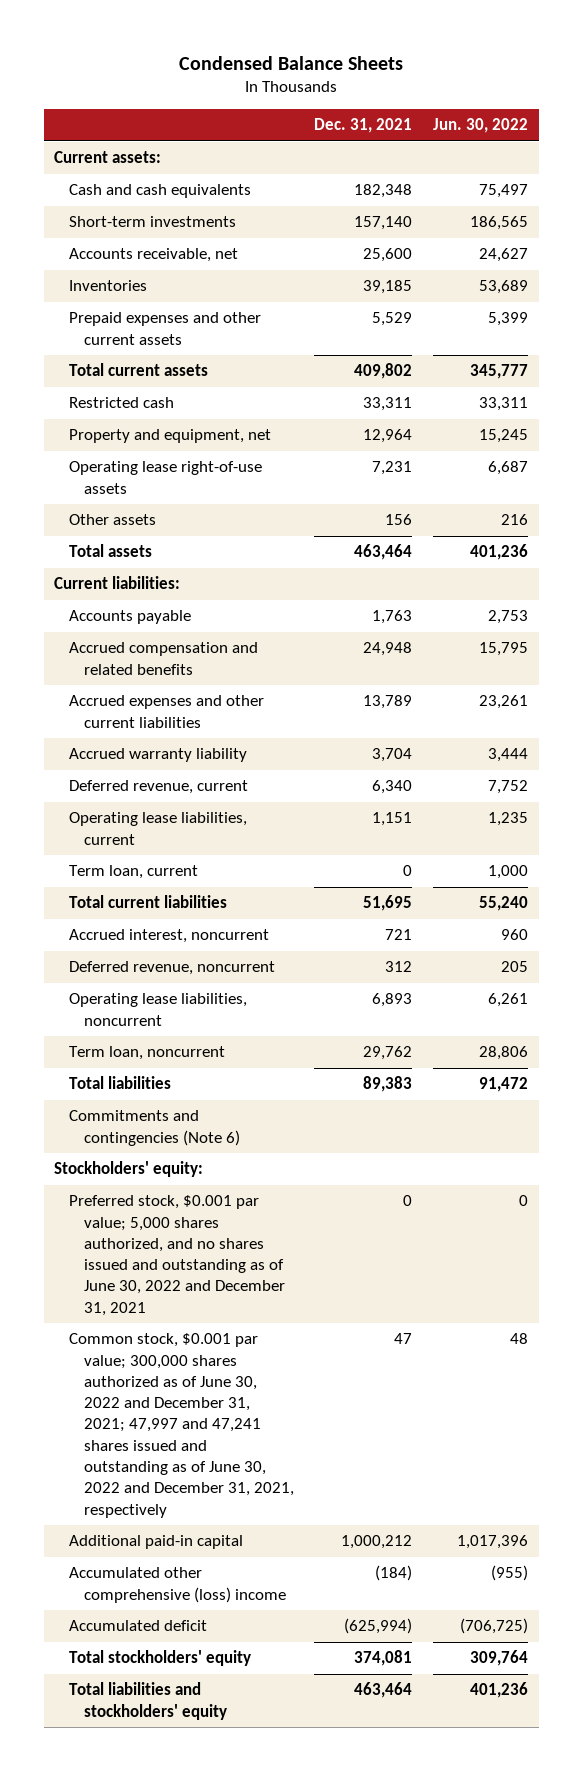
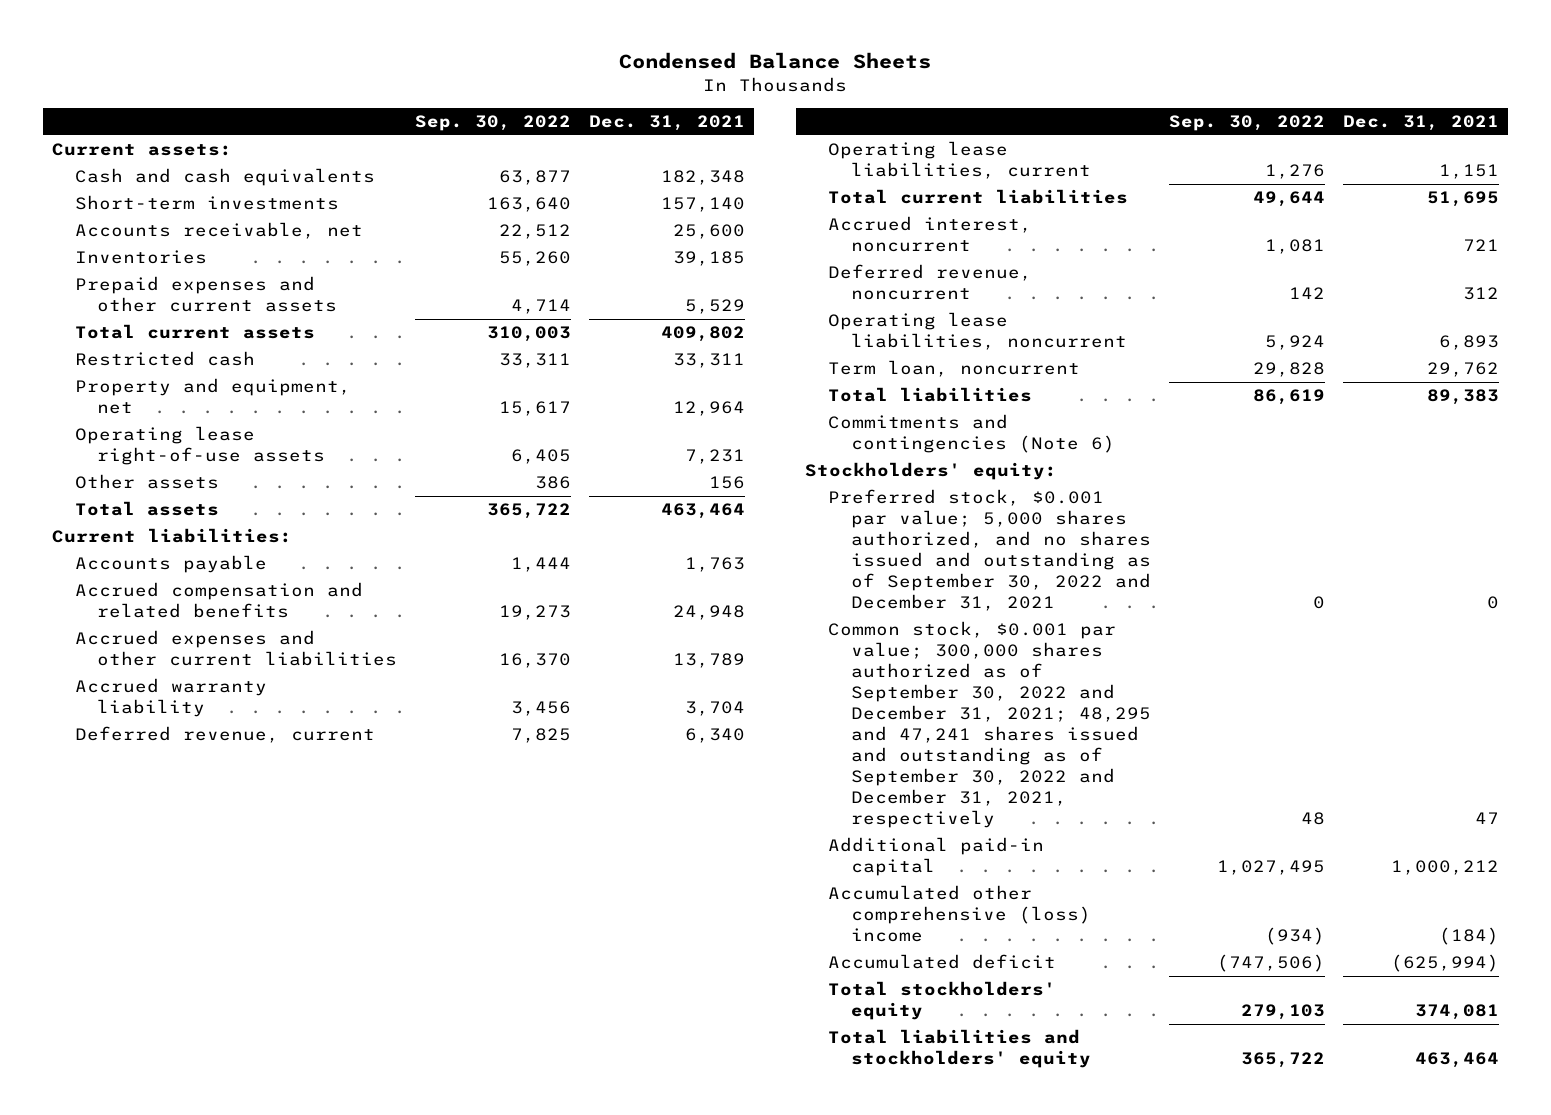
[433,118,529,134] Jun. 30, 2022 -> none
none -> [415,115,572,132] Sep. 30, 2022
[68,865,198,880] Term loan, current -> none
[68,1195,285,1316] Preferred stock, $0.001 par value; 5,000 shares authorized, and no shares issued and outstanding as of June 30, 2022 and December 31, 2021 -> [828,489,1152,612] Preferred stock, $0.001 par value; 5,000 shares authorized, and no shares issued and outstanding as of September 30, 2022 and December 31, 2021
[68,1333,294,1518] Common stock, $0.001 par value; 300,000 shares authorized as of June 30, 2022 and December 31, 2021; 47,997 and 47,241 shares issued and outstanding as of June 30, 2022 and December 31, 2021, respectively -> [828,621,1152,828] Common stock, $0.001 par value; 300,000 shares authorized as of September 30, 2022 and December 31, 2021; 48,295 and 47,241 shares issued and outstanding as of September 30, 2022 and December 31, 2021, respectively

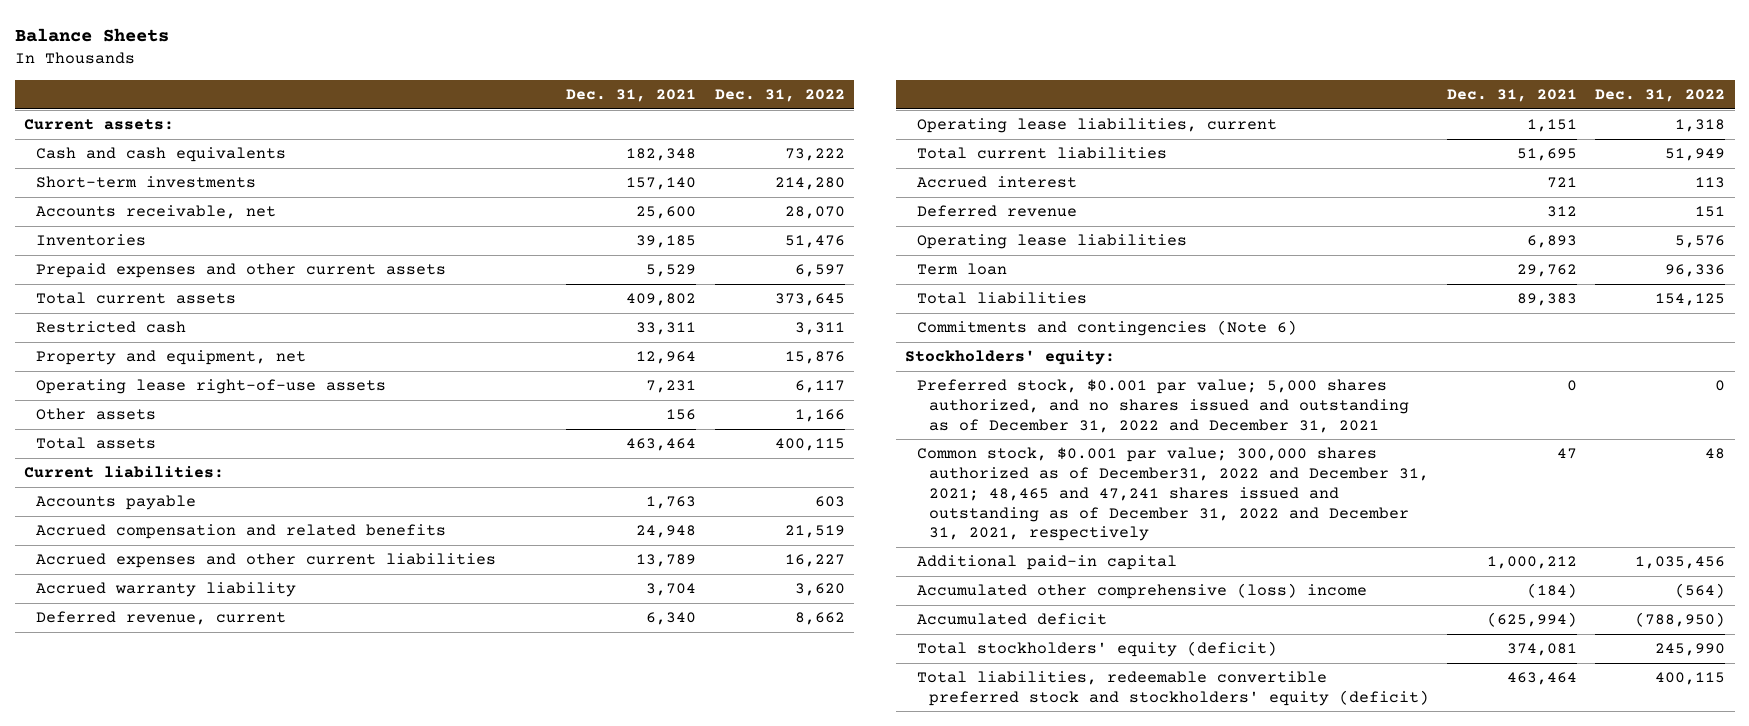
[619,52,932,70] Condensed Balance Sheets -> [14,27,169,42] Balance Sheets
[415,115,572,132] Sep. 30, 2022 -> none
none -> [714,89,845,103] Dec. 31, 2022
[828,216,1033,253] Accrued interest, noncurrent -> [916,176,1077,189] Accrued interest
[828,264,1033,301] Deferred revenue, noncurrent -> [916,205,1077,218] Deferred revenue
[828,312,1128,351] Operating lease liabilities, noncurrent -> [916,234,1187,250] Operating lease liabilities
[828,360,1081,378] Term loan, noncurrent -> [916,263,1007,276] Term loan
[828,489,1152,612] Preferred stock, $0.001 par value; 5,000 shares authorized, and no shares issued and outstanding as of September 30, 2022 and December 31, 2021 -> [916,379,1409,433] Preferred stock, $0.001 par value; 5,000 shares authorized, and no shares issued and outstanding as of December 31, 2022 and December 31, 2021
[828,621,1152,828] Common stock, $0.001 par value; 300,000 shares authorized as of September 30, 2022 and December 31, 2021; 48,295 and 47,241 shares issued and outstanding as of September 30, 2022 and December 31, 2021, respectively -> [916,447,1429,542] Common stock, $0.001 par value; 300,000 shares authorized as of December31, 2022 and December 31, 2021; 48,465 and 47,241 shares issued and outstanding as of December 31, 2022 and December 31, 2021, respectively
[828,981,1057,1021] Total stockholders' equity -> [916,641,1277,658] Total stockholders' equity (deficit)
[828,1029,1092,1069] Total liabilities and stockholders' equity -> [916,671,1429,706] Total liabilities, redeemable convertible preferred stock and stockholders' equity (deficit)

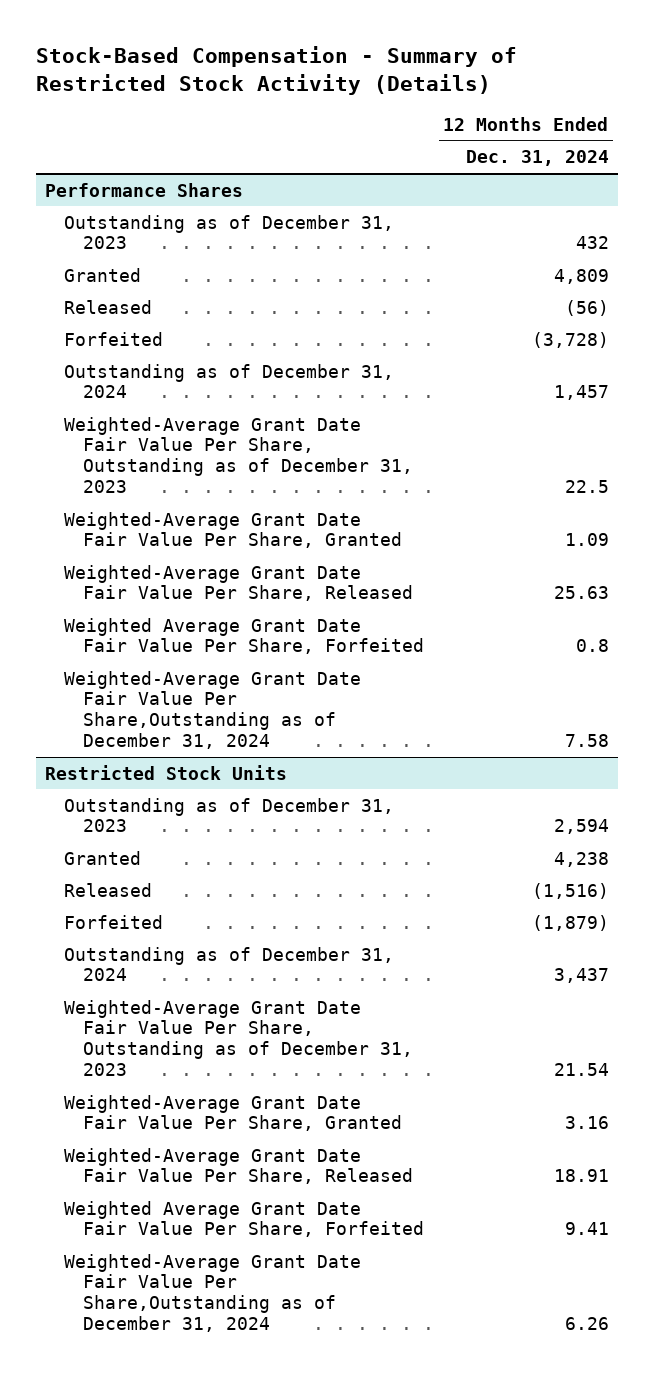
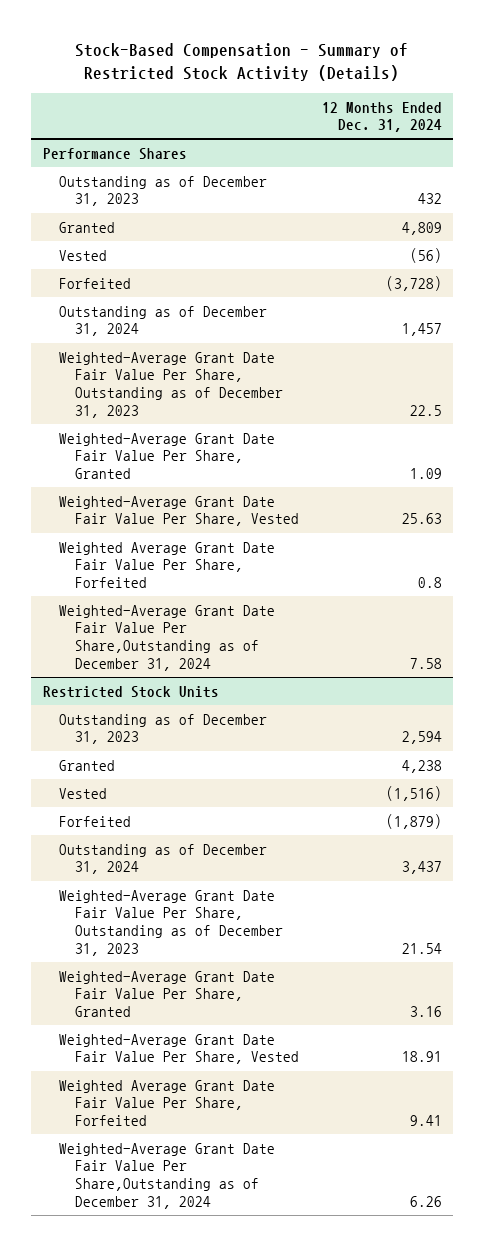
[64,299,153,314] Released -> [58,249,107,261] Vested
[64,564,414,602] Weighted-Average Grant Date Fair Value Per Share, Released -> [58,495,299,527] Weighted-Average Grant Date Fair Value Per Share, Vested
[64,882,153,897] Released -> [58,787,107,799] Vested
[64,1147,414,1185] Weighted-Average Grant Date Fair Value Per Share, Released -> [58,1033,299,1065] Weighted-Average Grant Date Fair Value Per Share, Vested

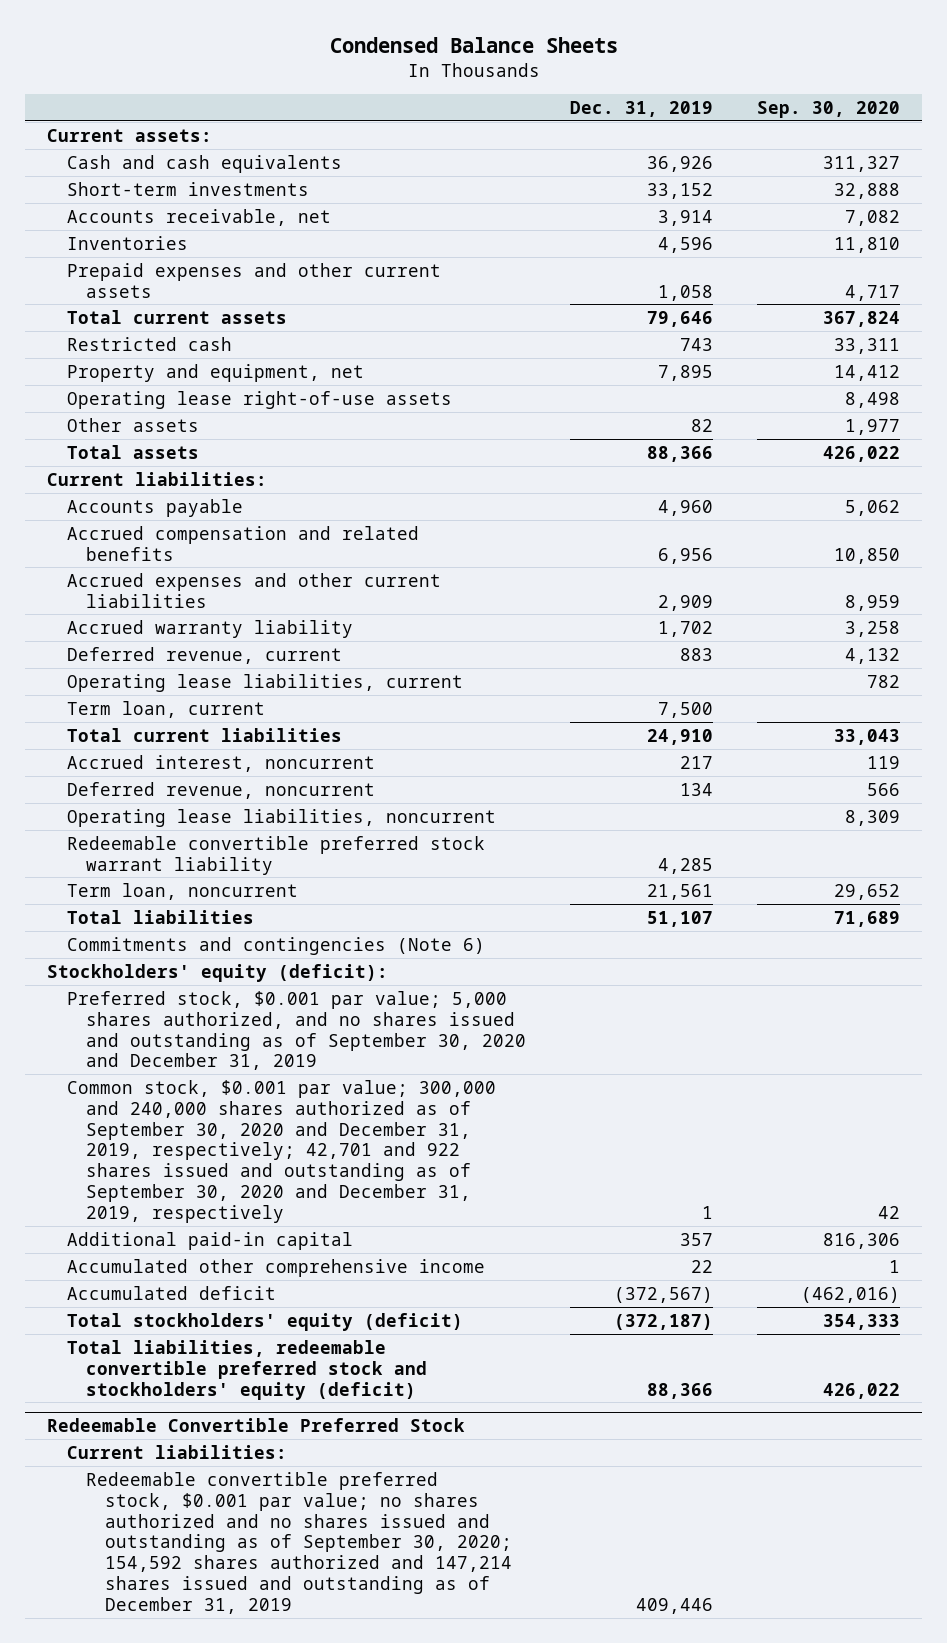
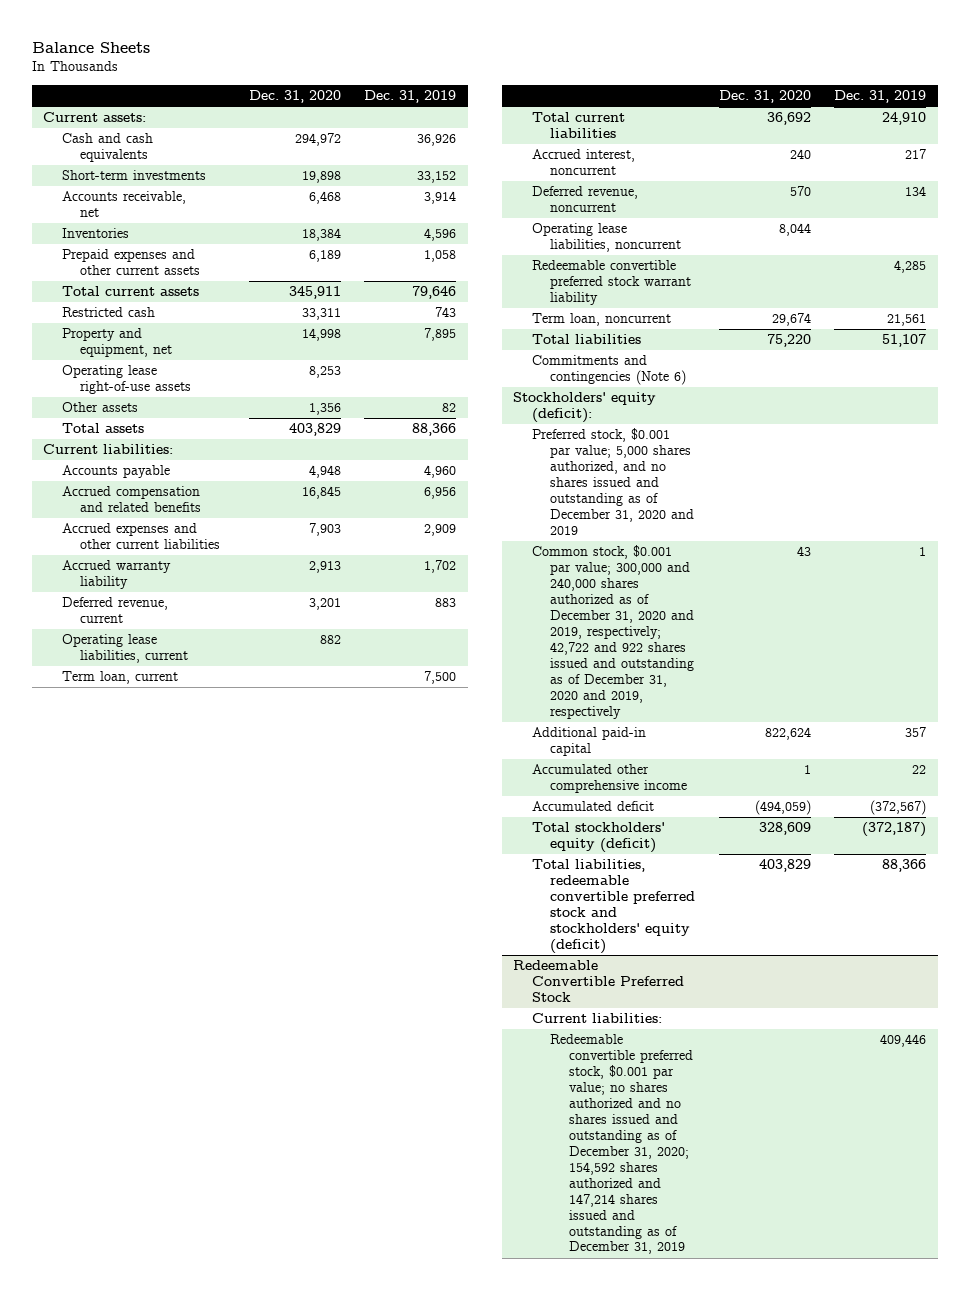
[329,36,618,53] Condensed Balance Sheets -> [31,41,150,53] Balance Sheets
[757,100,901,118] Sep. 30, 2020 -> none
none -> [248,90,341,104] Dec. 31, 2020
[66,990,526,1071] Preferred stock, $0.001 par value; 5,000 shares authorized, and no shares issued and outstanding as of September 30, 2020 and December 31, 2019 -> [531,428,695,535] Preferred stock, $0.001 par value; 5,000 shares authorized, and no shares issued and outstanding as of December 31, 2020 and 2019
[66,1079,496,1224] Common stock, $0.001 par value; 300,000 and 240,000 shares authorized as of September 30, 2020 and December 31, 2019, respectively; 42,701 and 922 shares issued and outstanding as of September 30, 2020 and December 31, 2019, respectively -> [531,545,695,719] Common stock, $0.001 par value; 300,000 and 240,000 shares authorized as of December 31, 2020 and 2019, respectively; 42,722 and 922 shares issued and outstanding as of December 31, 2020 and 2019, respectively
[85,1471,513,1615] Redeemable convertible preferred stock, $0.001 par value; no shares authorized and no shares issued and outstanding as of September 30, 2020; 154,592 shares authorized and 147,214 shares issued and outstanding as of December 31, 2019 -> [550,1034,693,1255] Redeemable convertible preferred stock, $0.001 par value; no shares authorized and no shares issued and outstanding as of December 31, 2020; 154,592 shares authorized and 147,214 shares issued and outstanding as of December 31, 2019

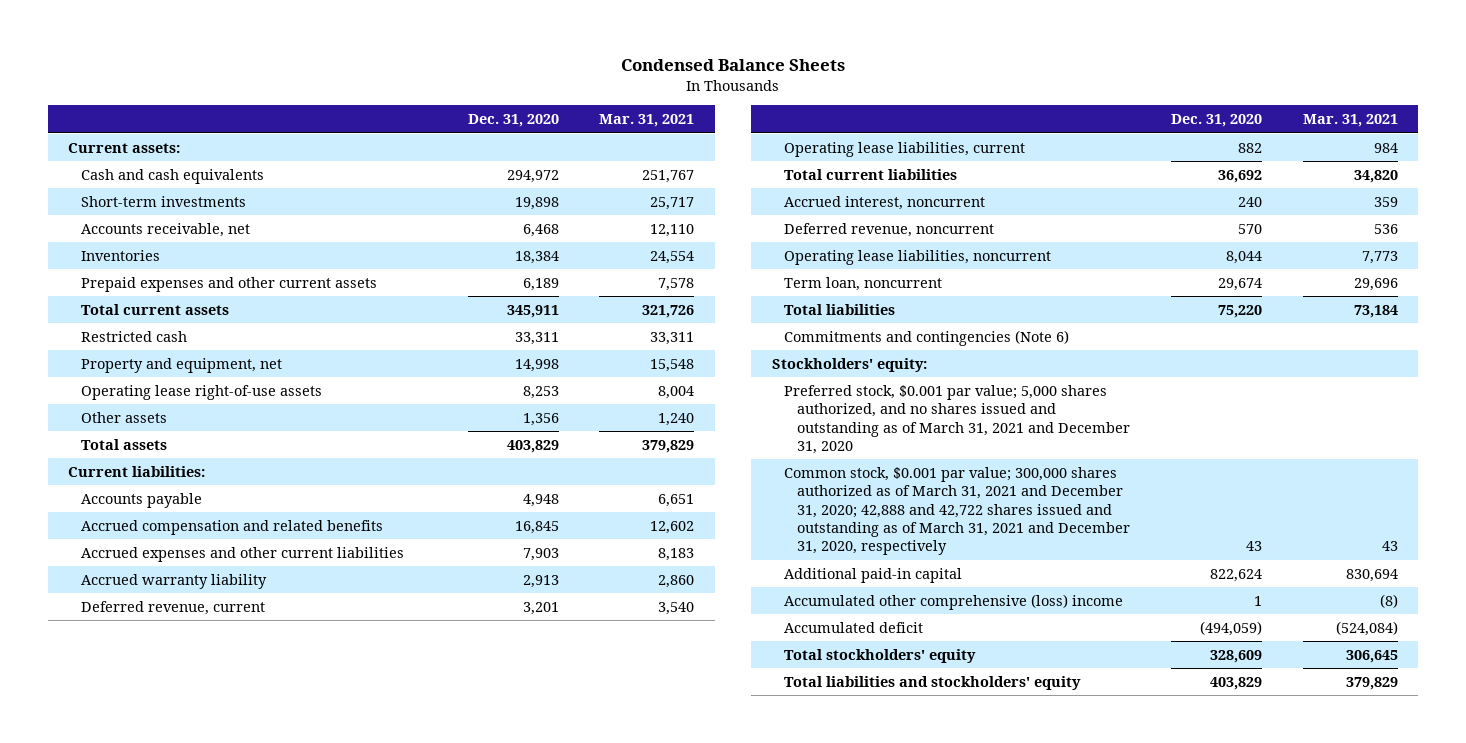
[31,41,150,53] Balance Sheets -> [620,58,845,71] Condensed Balance Sheets
[364,90,457,104] Dec. 31, 2019 -> none
none -> [599,114,695,128] Mar. 31, 2021
[61,671,178,685] Term loan, current -> none
[531,260,692,306] Redeemable convertible preferred stock warrant liability -> none
[513,392,657,424] Stockholders' equity (deficit): -> [771,357,927,372] Stockholders' equity:
[531,428,695,535] Preferred stock, $0.001 par value; 5,000 shares authorized, and no shares issued and outstanding as of December 31, 2020 and 2019 -> [784,384,1131,455] Preferred stock, $0.001 par value; 5,000 shares authorized, and no shares issued and outstanding as of March 31, 2021 and December 31, 2020
[531,545,695,719] Common stock, $0.001 par value; 300,000 and 240,000 shares authorized as of December 31, 2020 and 2019, respectively; 42,722 and 922 shares issued and outstanding as of December 31, 2020 and 2019, respectively -> [784,466,1131,556] Common stock, $0.001 par value; 300,000 shares authorized as of March 31, 2021 and December 31, 2020; 42,888 and 42,722 shares issued and outstanding as of March 31, 2021 and December 31, 2020, respectively
[531,764,688,794] Accumulated other comprehensive income -> [784,593,1124,610] Accumulated other comprehensive (loss) income
[513,960,684,1003] Redeemable Convertible Preferred Stock -> none
[531,1013,662,1024] Current liabilities: -> none
[550,1034,693,1255] Redeemable convertible preferred stock, $0.001 par value; no shares authorized and no shares issued and outstanding as of December 31, 2020; 154,592 shares authorized and 147,214 shares issued and outstanding as of December 31, 2019 -> none
[531,822,665,854] Total stockholders' equity (deficit) -> [784,648,977,663] Total stockholders' equity
[531,859,696,955] Total liabilities, redeemable convertible preferred stock and stockholders' equity (deficit) -> [784,675,1082,690] Total liabilities and stockholders' equity

